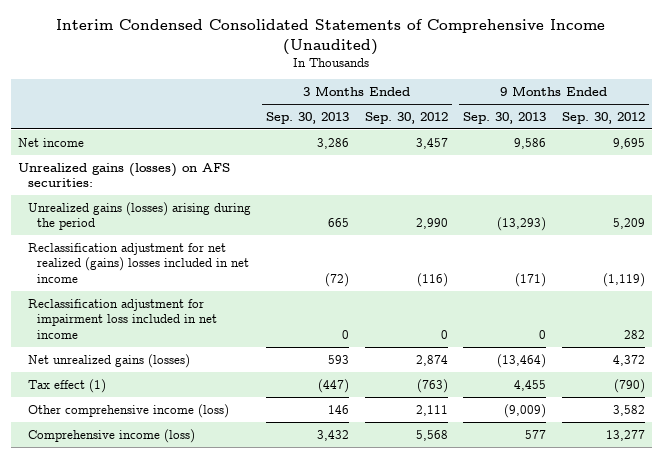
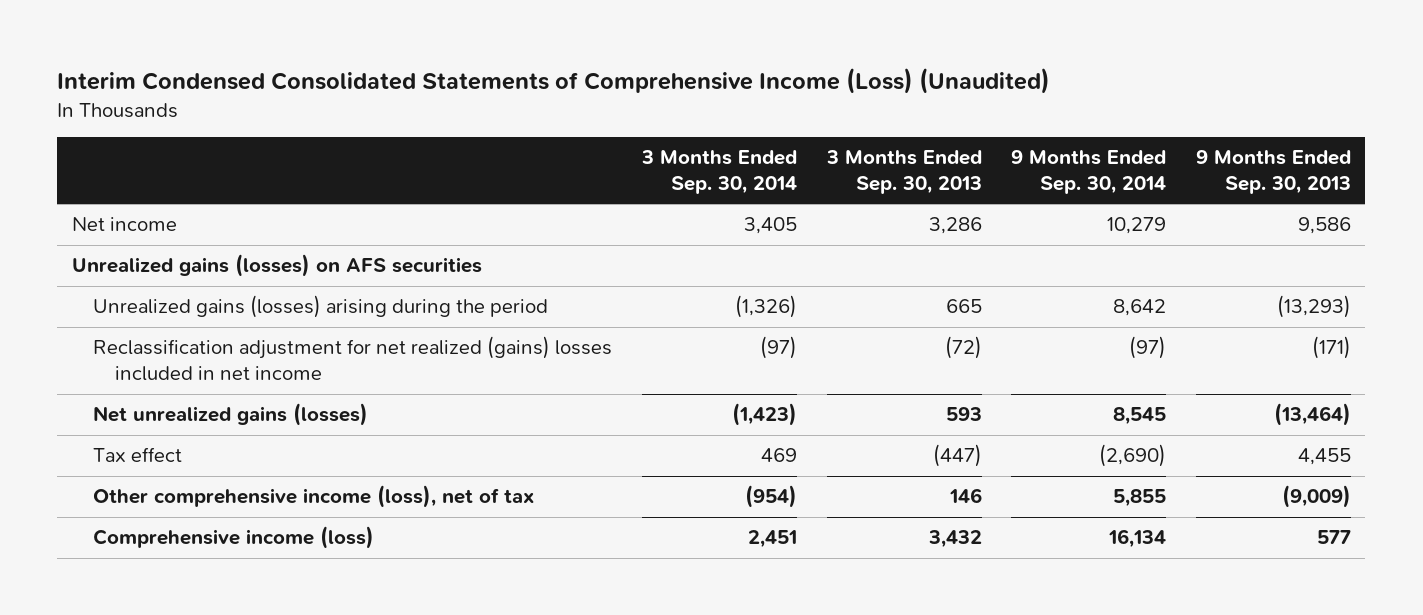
[56,19,606,55] Interim Condensed Consolidated Statements of Comprehensive Income (Unaudited) -> [57,68,1051,95] Interim Condensed Consolidated Statements of Comprehensive Income (Loss) (Unaudited)
[364,111,448,124] Sep. 30, 2012 -> none
[561,111,645,124] Sep. 30, 2012 -> none
none -> [640,150,797,195] 3 Months Ended Sep. 30, 2014
none -> [1011,150,1167,195] 9 Months Ended Sep. 30, 2014
[18,162,231,188] Unrealized gains (losses) on AFS securities: -> [72,254,483,278] Unrealized gains (losses) on AFS securities
[27,298,217,339] Reclassification adjustment for impairment loss included in net income -> none
[27,378,106,393] Tax effect (1) -> [93,447,183,463] Tax effect
[27,403,229,418] Other comprehensive income (loss) -> [93,485,535,509] Other comprehensive income (loss), net of tax

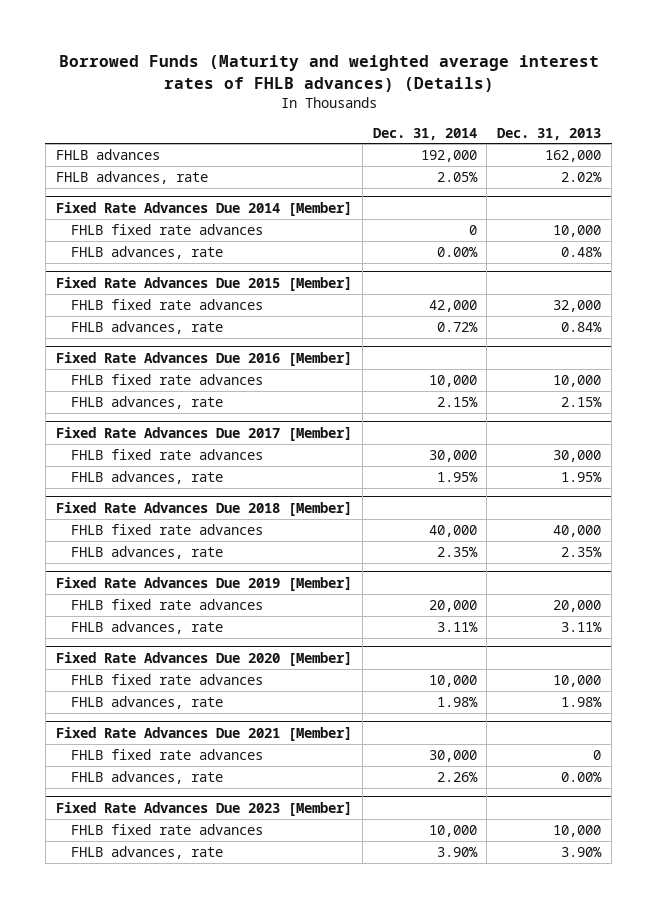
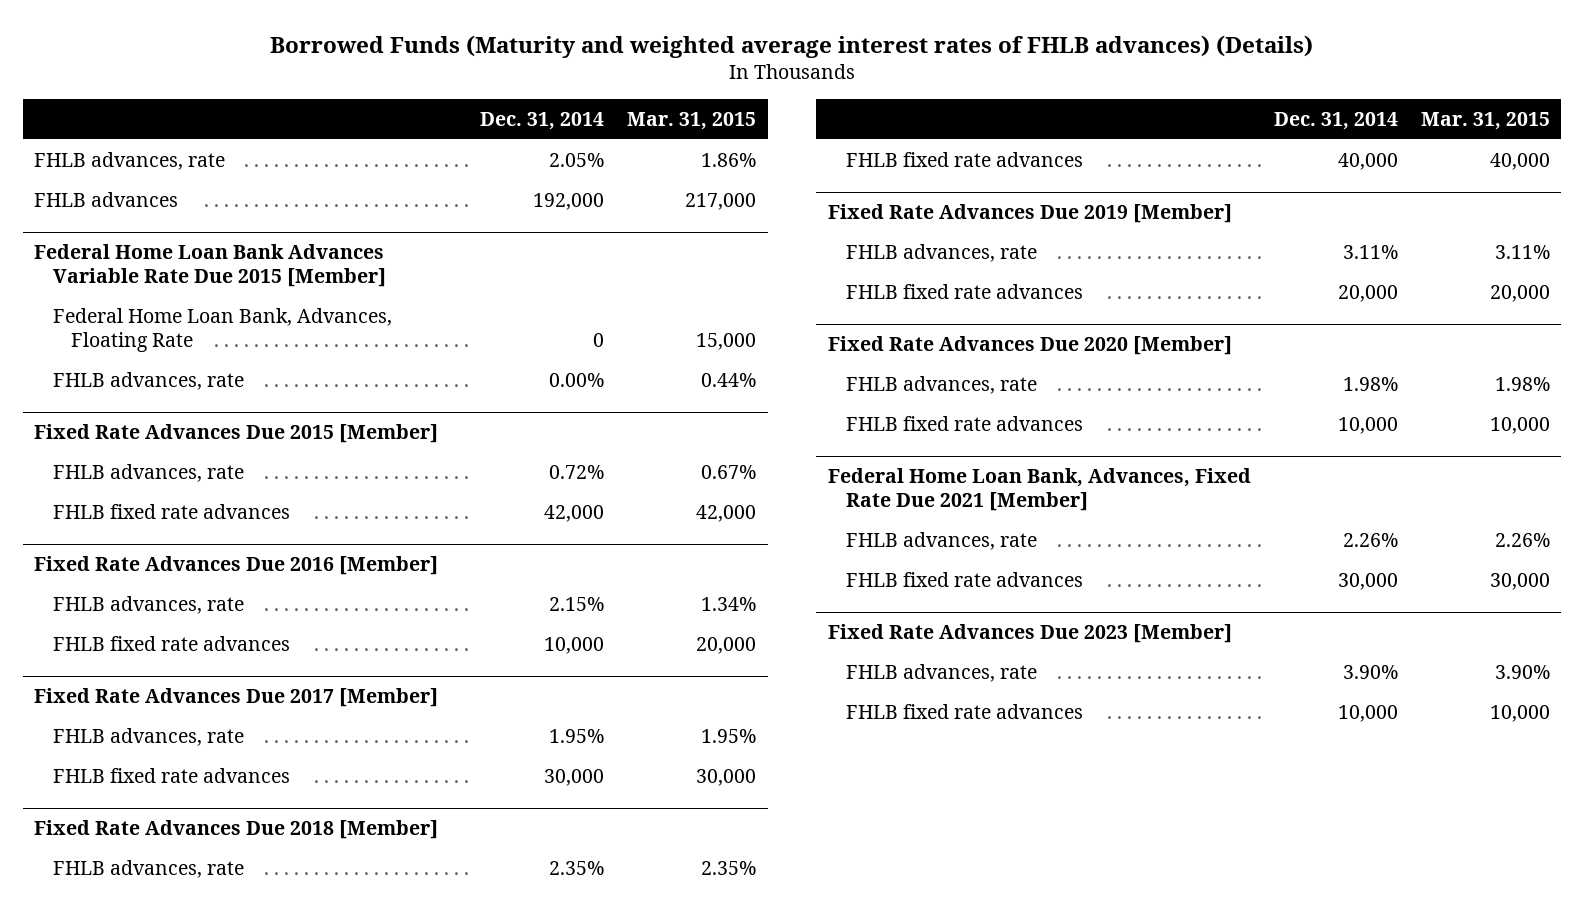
[497,127,602,140] Dec. 31, 2013 -> none
none -> [627,111,757,130] Mar. 31, 2015
[55,201,352,216] Fixed Rate Advances Due 2014 [Member] -> none
[71,223,264,235] FHLB fixed rate advances -> none
[55,148,160,160] FHLB advances -> [34,191,179,207] FHLB advances
none -> [34,244,386,288] Federal Home Loan Bank Advances Variable Rate Due 2015 [Member]
none -> [52,307,392,353] Federal Home Loan Bank, Advances, Floating Rate
[71,298,264,310] FHLB fixed rate advances -> [52,503,290,519] FHLB fixed rate advances
[71,373,264,385] FHLB fixed rate advances -> [52,635,290,651] FHLB fixed rate advances
[71,448,264,460] FHLB fixed rate advances -> [52,767,290,783] FHLB fixed rate advances
[71,523,264,535] FHLB fixed rate advances -> [846,151,1084,167] FHLB fixed rate advances
[71,598,264,610] FHLB fixed rate advances -> [846,283,1084,299] FHLB fixed rate advances
[71,748,264,760] FHLB fixed rate advances -> none
[71,673,264,685] FHLB fixed rate advances -> [846,415,1084,431] FHLB fixed rate advances
[55,726,352,741] Fixed Rate Advances Due 2021 [Member] -> [827,468,1251,512] Federal Home Loan Bank, Advances, Fixed Rate Due 2021 [Member]
none -> [846,571,1084,587] FHLB fixed rate advances
[71,823,264,835] FHLB fixed rate advances -> [846,703,1084,719] FHLB fixed rate advances

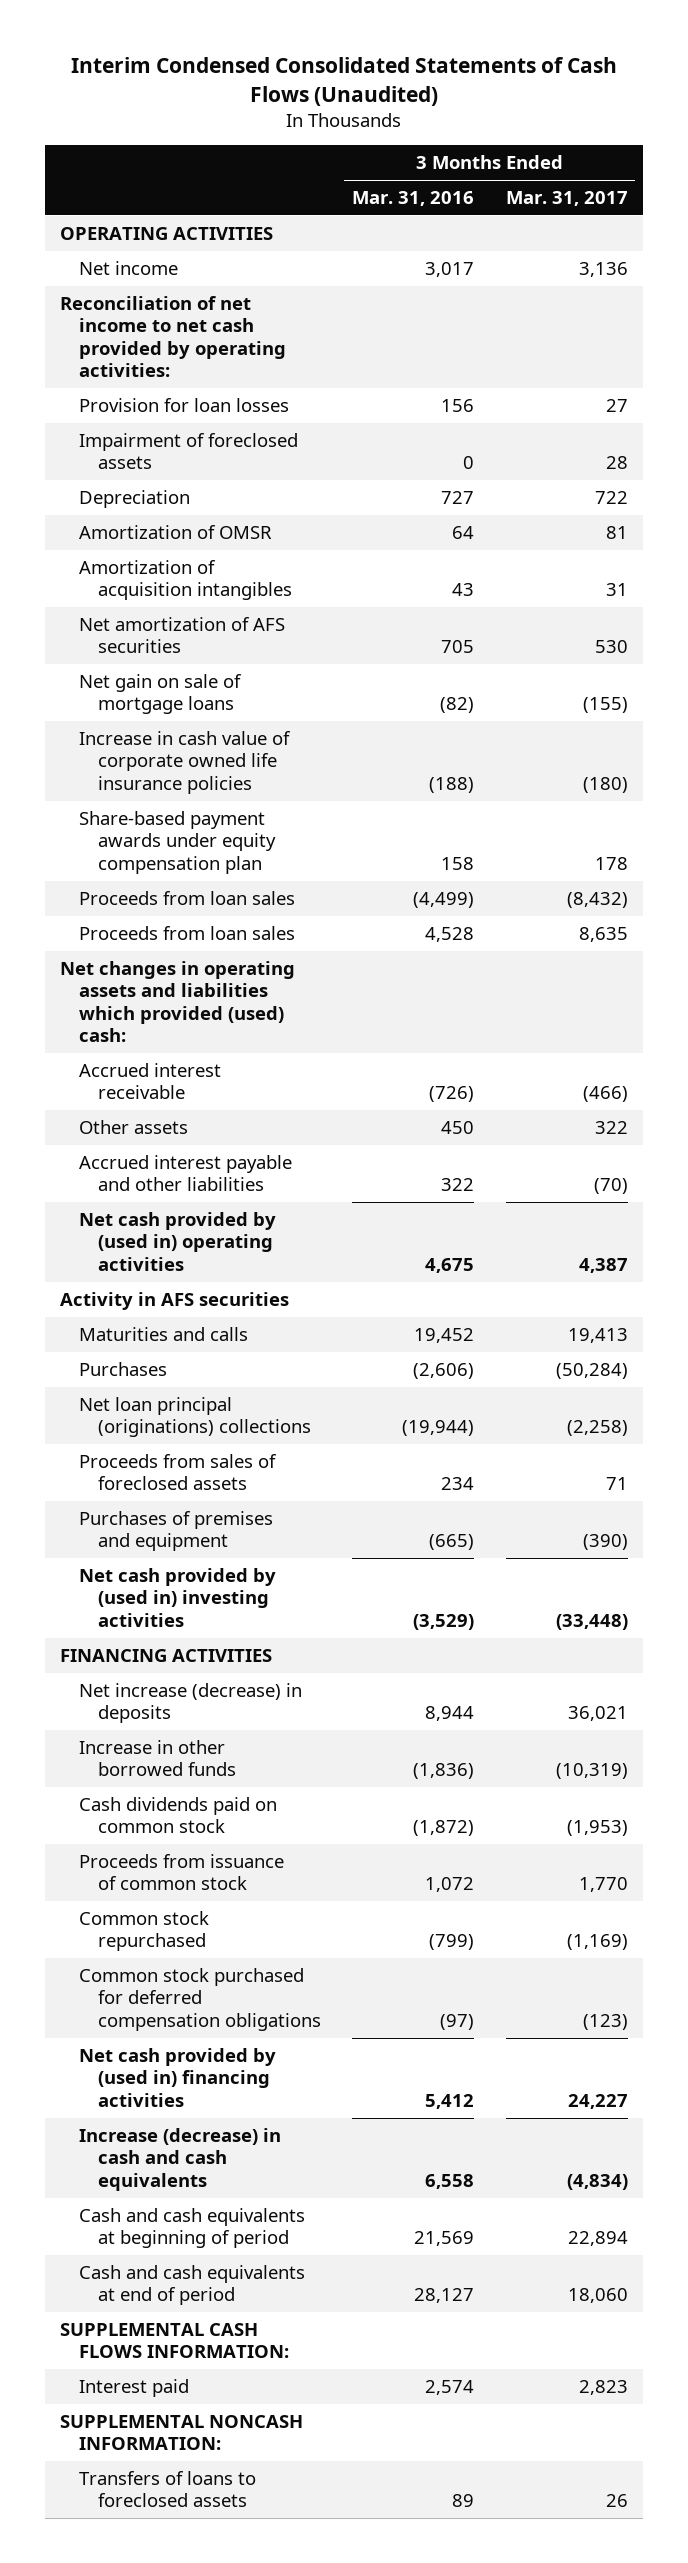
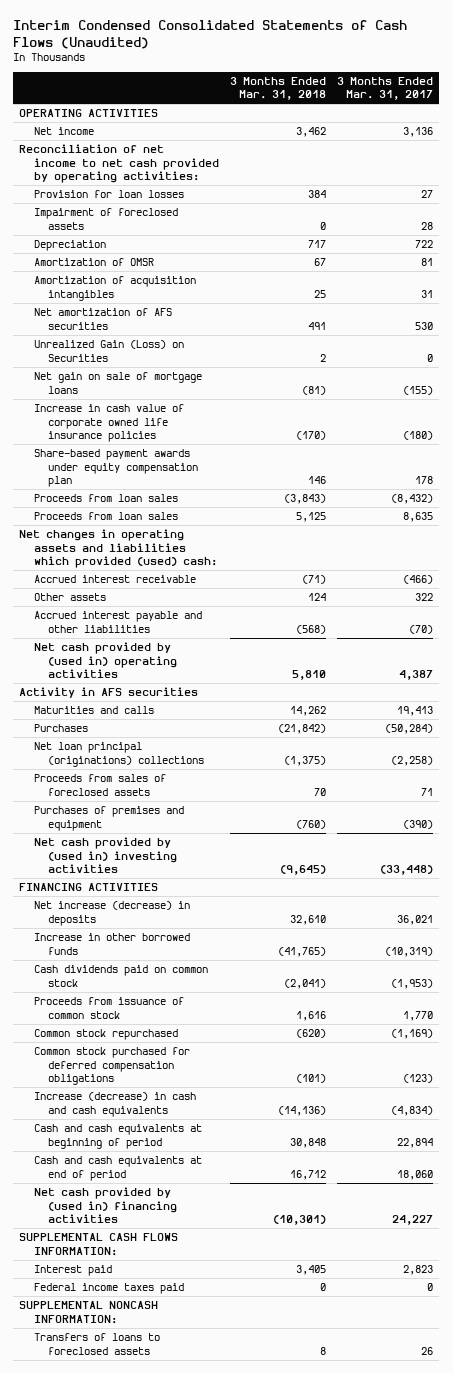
[352,191,475,207] Mar. 31, 2016 -> none
none -> [230,76,327,101] 3 Months Ended Mar. 31, 2018
none -> [33,340,184,362] Unrealized Gain (Loss) on Securities
[79,2047,277,2107] Net cash provided by (used in) financing activities -> [33,1187,178,1223] Net cash provided by (used in) financing activities
none -> [33,1283,184,1295] Federal income taxes paid

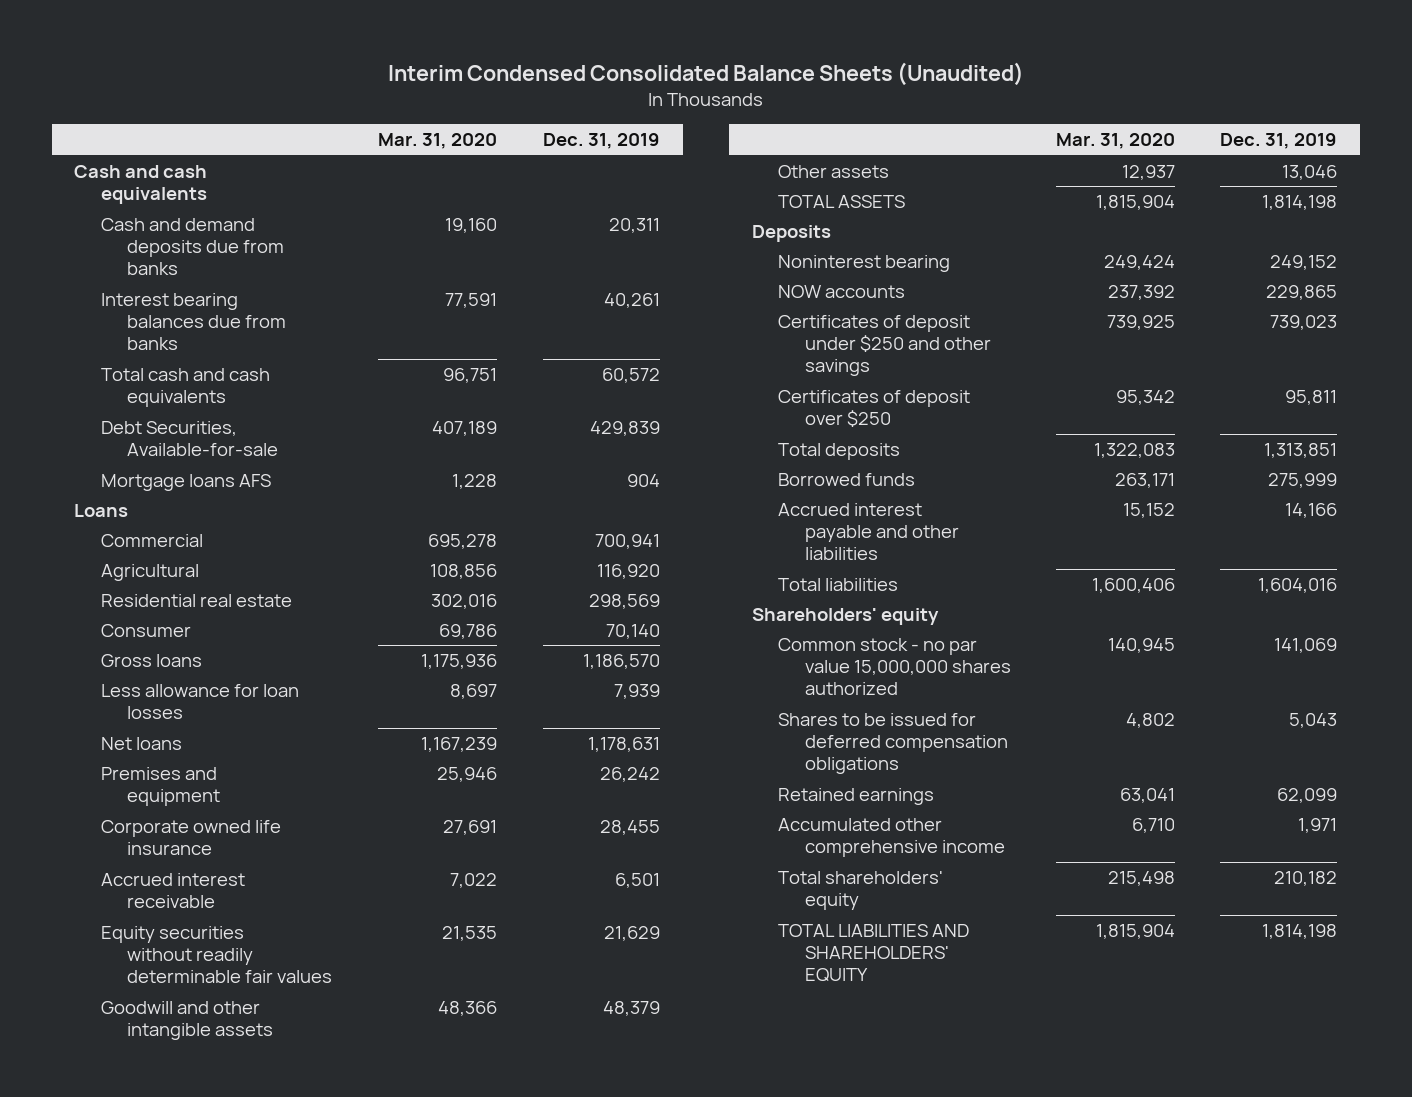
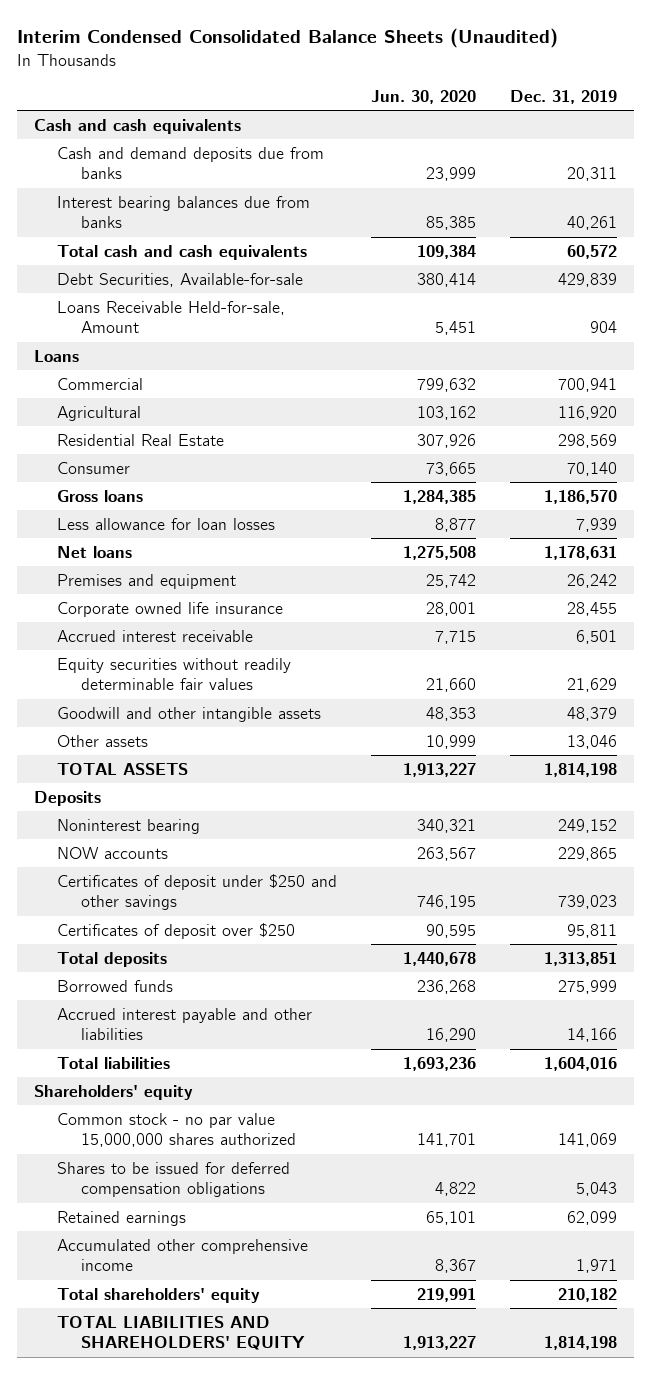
[378,133,498,150] Mar. 31, 2020 -> none
none -> [371,90,477,105] Jun. 30, 2020
[100,473,271,491] Mortgage loans AFS -> none
none -> [57,300,286,334] Loans Receivable Held-for-sale, Amount
[100,593,292,607] Residential real estate -> [57,433,225,446] Residential Real Estate

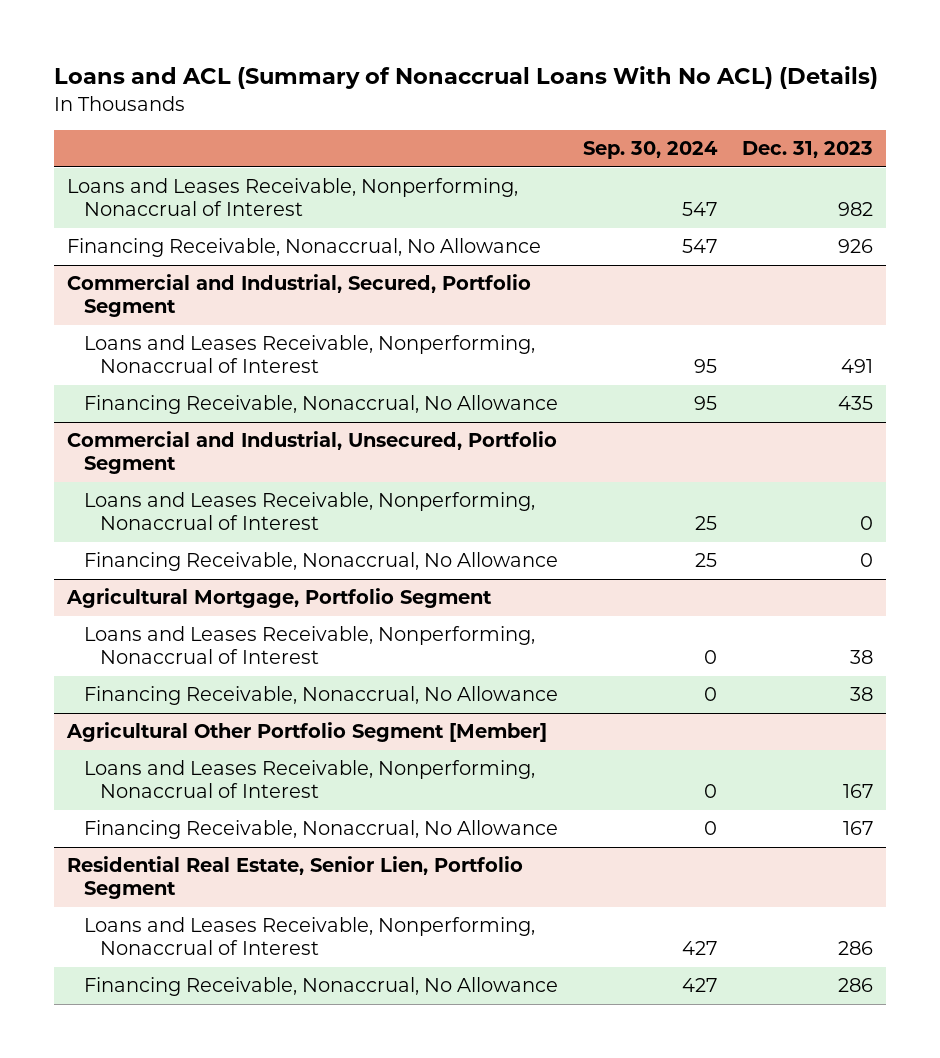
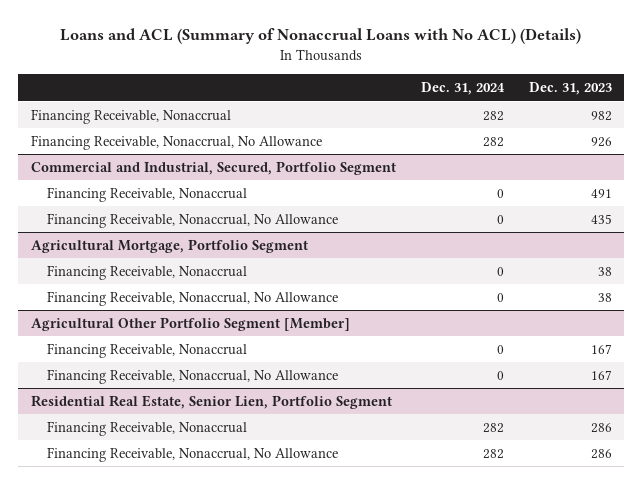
[53,66,878,90] Loans and ACL (Summary of Nonaccrual Loans With No ACL) (Details) -> [60,28,582,45] Loans and ACL (Summary of Nonaccrual Loans with No ACL) (Details)
[582,141,718,160] Sep. 30, 2024 -> none
none -> [420,82,505,96] Dec. 31, 2024
[66,178,518,217] Loans and Leases Receivable, Nonperforming, Nonaccrual of Interest -> [30,108,231,124] Financing Receivable, Nonaccrual
[83,335,535,374] Loans and Leases Receivable, Nonperforming, Nonaccrual of Interest -> [46,186,247,202] Financing Receivable, Nonaccrual
[66,431,557,475] Commercial and Industrial, Unsecured, Portfolio Segment -> none
[83,492,535,531] Loans and Leases Receivable, Nonperforming, Nonaccrual of Interest -> none
[83,552,558,572] Financing Receivable, Nonaccrual, No Allowance -> none
[83,626,535,665] Loans and Leases Receivable, Nonperforming, Nonaccrual of Interest -> none
none -> [46,264,247,280] Financing Receivable, Nonaccrual
[83,760,535,799] Loans and Leases Receivable, Nonperforming, Nonaccrual of Interest -> [46,342,247,358] Financing Receivable, Nonaccrual
[83,917,535,956] Loans and Leases Receivable, Nonperforming, Nonaccrual of Interest -> [46,420,247,436] Financing Receivable, Nonaccrual

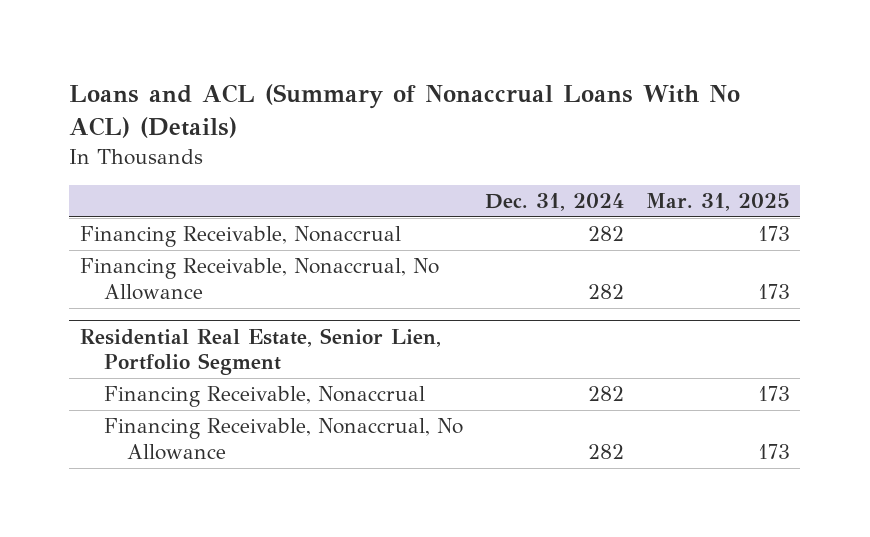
[60,28,582,45] Loans and ACL (Summary of Nonaccrual Loans with No ACL) (Details) -> [69,84,741,139] Loans and ACL (Summary of Nonaccrual Loans With No ACL) (Details)
[528,82,612,96] Dec. 31, 2023 -> none
none -> [645,193,790,212] Mar. 31, 2025
[30,160,396,175] Commercial and Industrial, Secured, Portfolio Segment -> none
[46,186,247,202] Financing Receivable, Nonaccrual -> none
[46,212,338,228] Financing Receivable, Nonaccrual, No Allowance -> none
[30,238,308,253] Agricultural Mortgage, Portfolio Segment -> none
[46,264,247,280] Financing Receivable, Nonaccrual -> none
[46,290,338,306] Financing Receivable, Nonaccrual, No Allowance -> none
[30,316,350,331] Agricultural Other Portfolio Segment [Member] -> none
[46,342,247,358] Financing Receivable, Nonaccrual -> none
[46,368,338,384] Financing Receivable, Nonaccrual, No Allowance -> none

